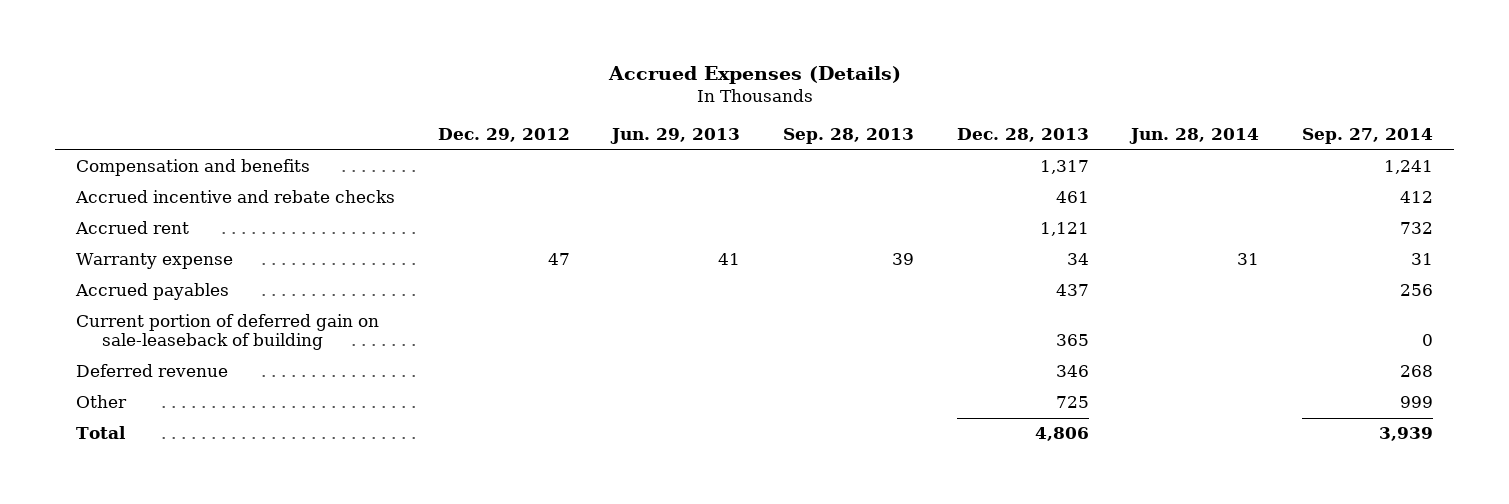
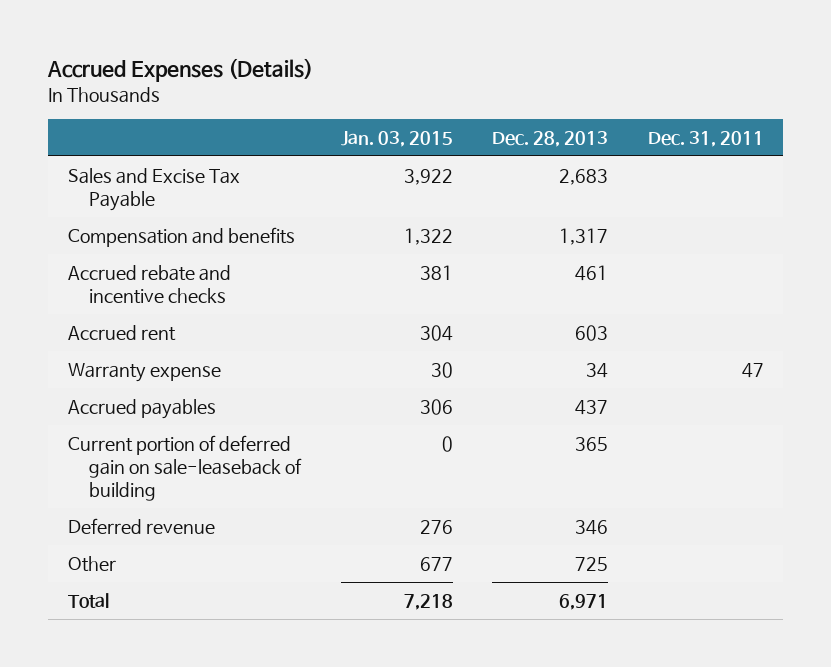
[437,128,570,143] Dec. 29, 2012 -> none
[610,128,741,145] Jun. 29, 2013 -> none
[783,128,915,145] Sep. 28, 2013 -> none
[1129,128,1260,145] Jun. 28, 2014 -> none
[1302,128,1434,145] Sep. 27, 2014 -> none
none -> [340,131,453,148] Jan. 03, 2015
none -> [647,131,764,148] Dec. 31, 2011
none -> [67,167,240,211] Sales and Excise Tax Payable
[75,190,396,204] Accrued incentive and rebate checks -> [67,264,231,304] Accrued rebate and incentive checks
[1039,222,1089,237] 1,121 -> [575,324,609,341] 603
[1034,427,1089,442] 4,806 -> [559,593,609,610] 6,971

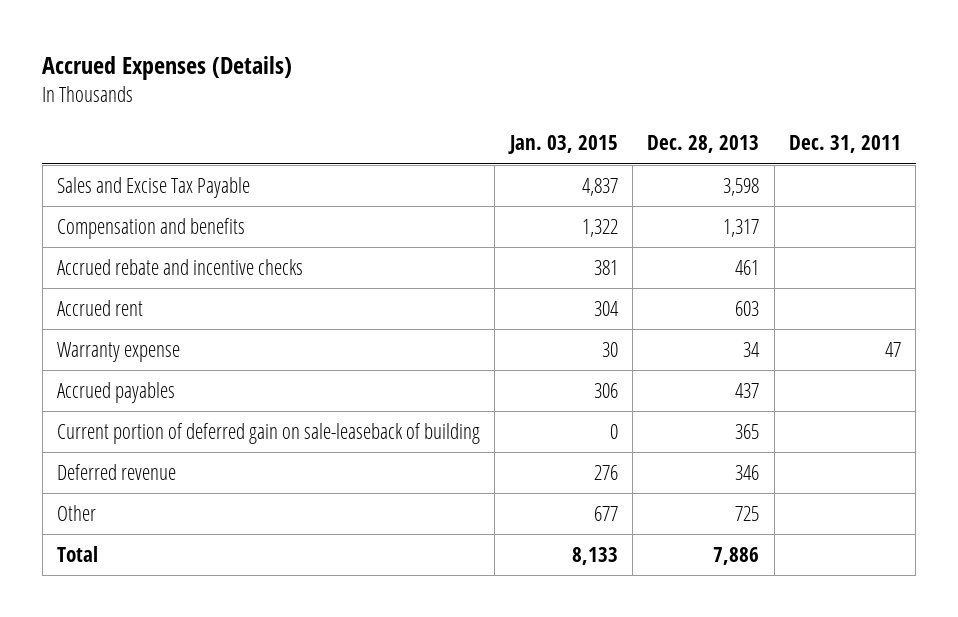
[403,168,453,185] 3,922 -> [581,177,618,196] 4,837
[559,168,609,185] 2,683 -> [723,177,760,196] 3,598
[403,593,453,610] 7,218 -> [571,546,618,565] 8,133
[559,593,609,610] 6,971 -> [713,546,760,565] 7,886

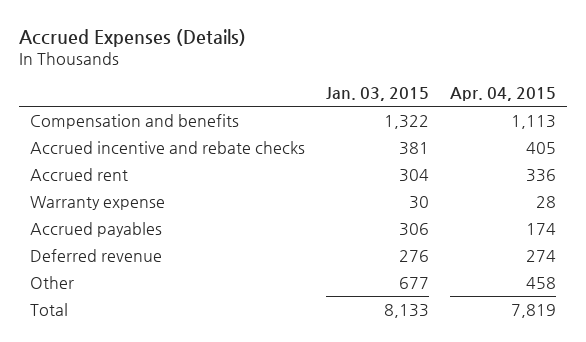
[647,135,760,154] Dec. 28, 2013 -> none
[789,135,902,154] Dec. 31, 2011 -> none
none -> [450,86,557,101] Apr. 04, 2015
[56,176,250,198] Sales and Excise Tax Payable -> none
[56,258,303,275] Accrued rebate and incentive checks -> [29,140,305,154] Accrued incentive and rebate checks
[56,422,480,444] Current portion of deferred gain on sale-leaseback of building -> none

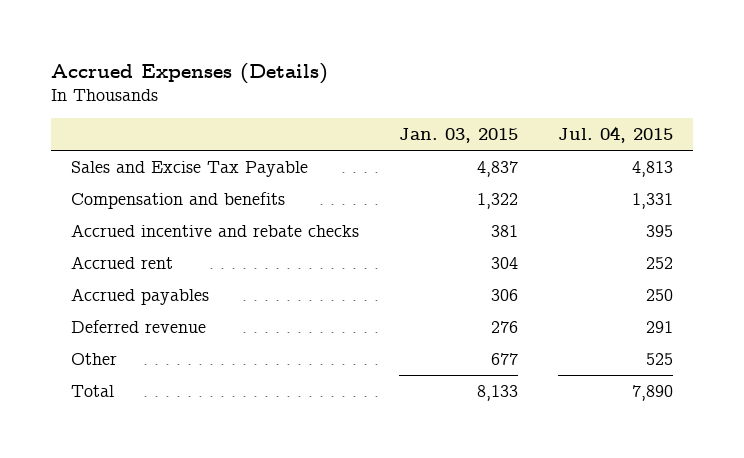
[450,86,557,101] Apr. 04, 2015 -> none
none -> [557,126,673,144] Jul. 04, 2015
none -> [70,160,308,177] Sales and Excise Tax Payable
[29,195,165,210] Warranty expense -> none

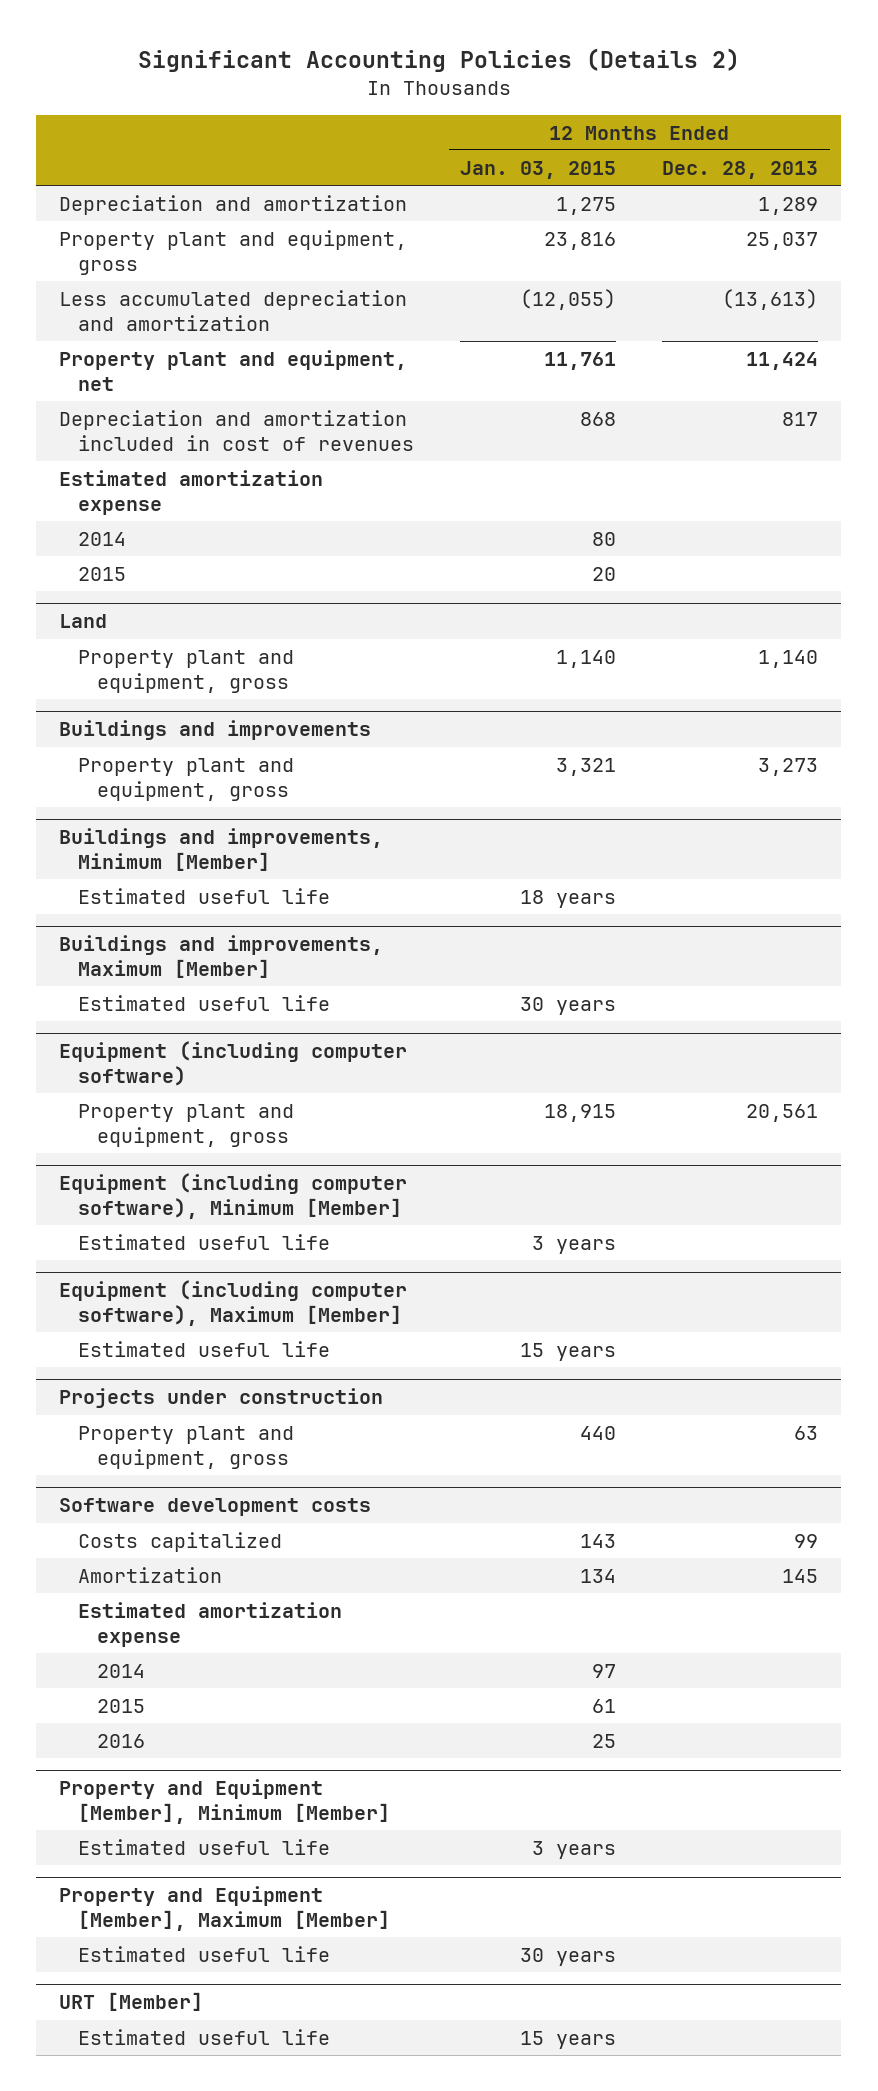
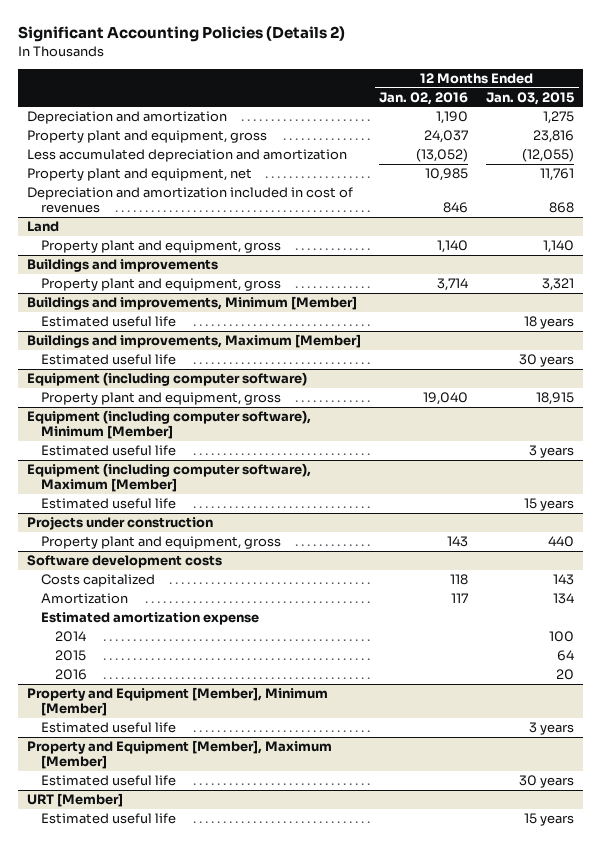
[662,160,819,179] Dec. 28, 2013 -> none
none -> [379,91,469,105] Jan. 02, 2016
[59,469,324,515] Estimated amortization expense -> none
[78,531,127,546] 2014 -> none
[78,566,127,581] 2015 -> none
[592,1663,617,1678] 97 -> [549,631,575,643] 100
[592,1698,617,1713] 61 -> [557,650,575,662] 64
[592,1733,617,1748] 25 -> [556,669,575,681] 20

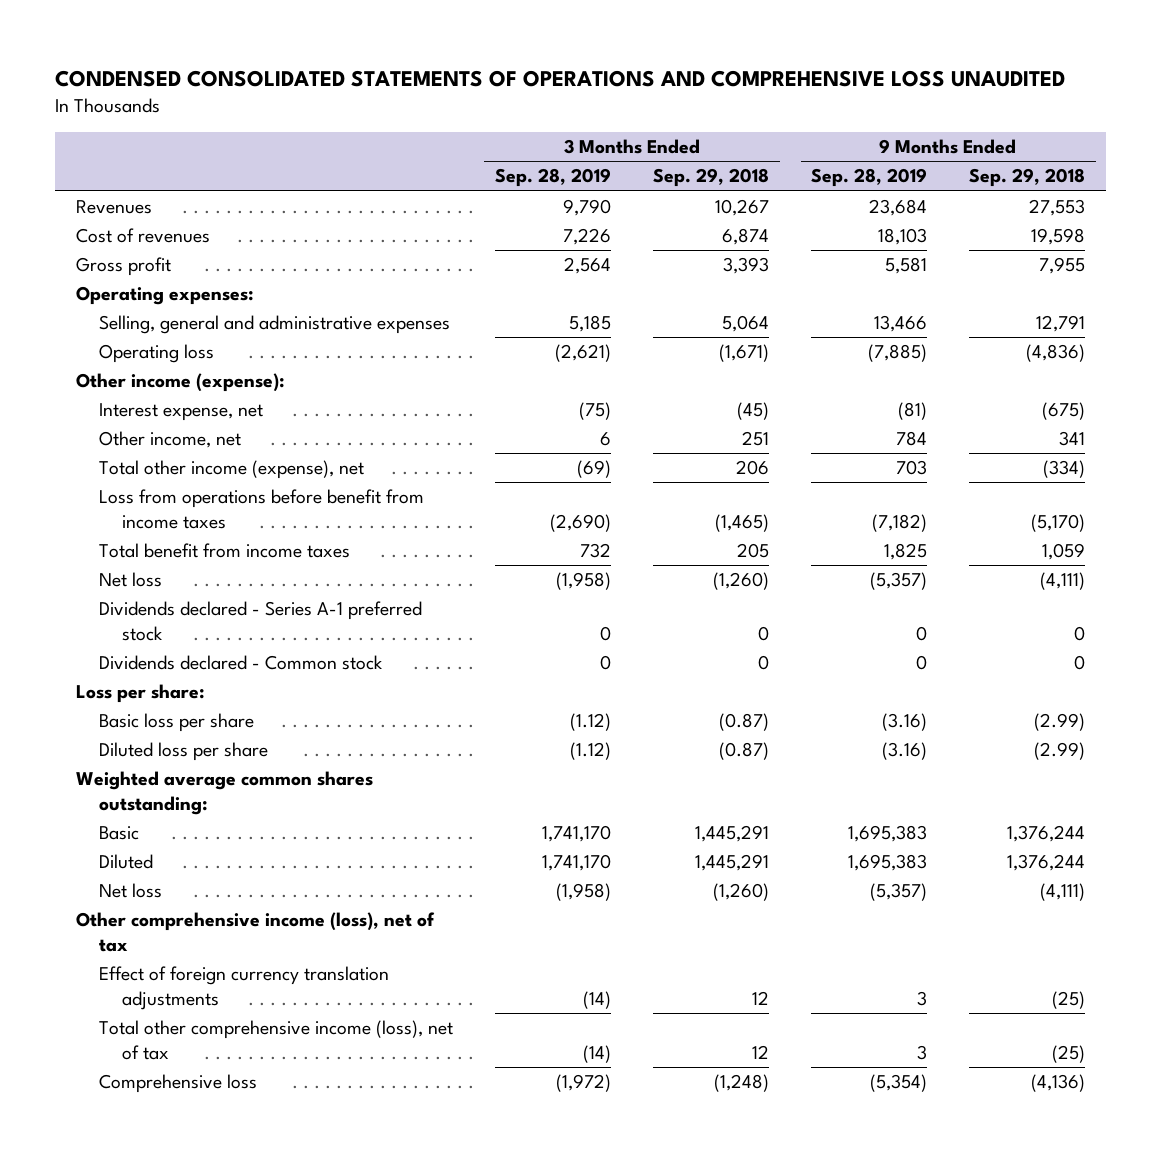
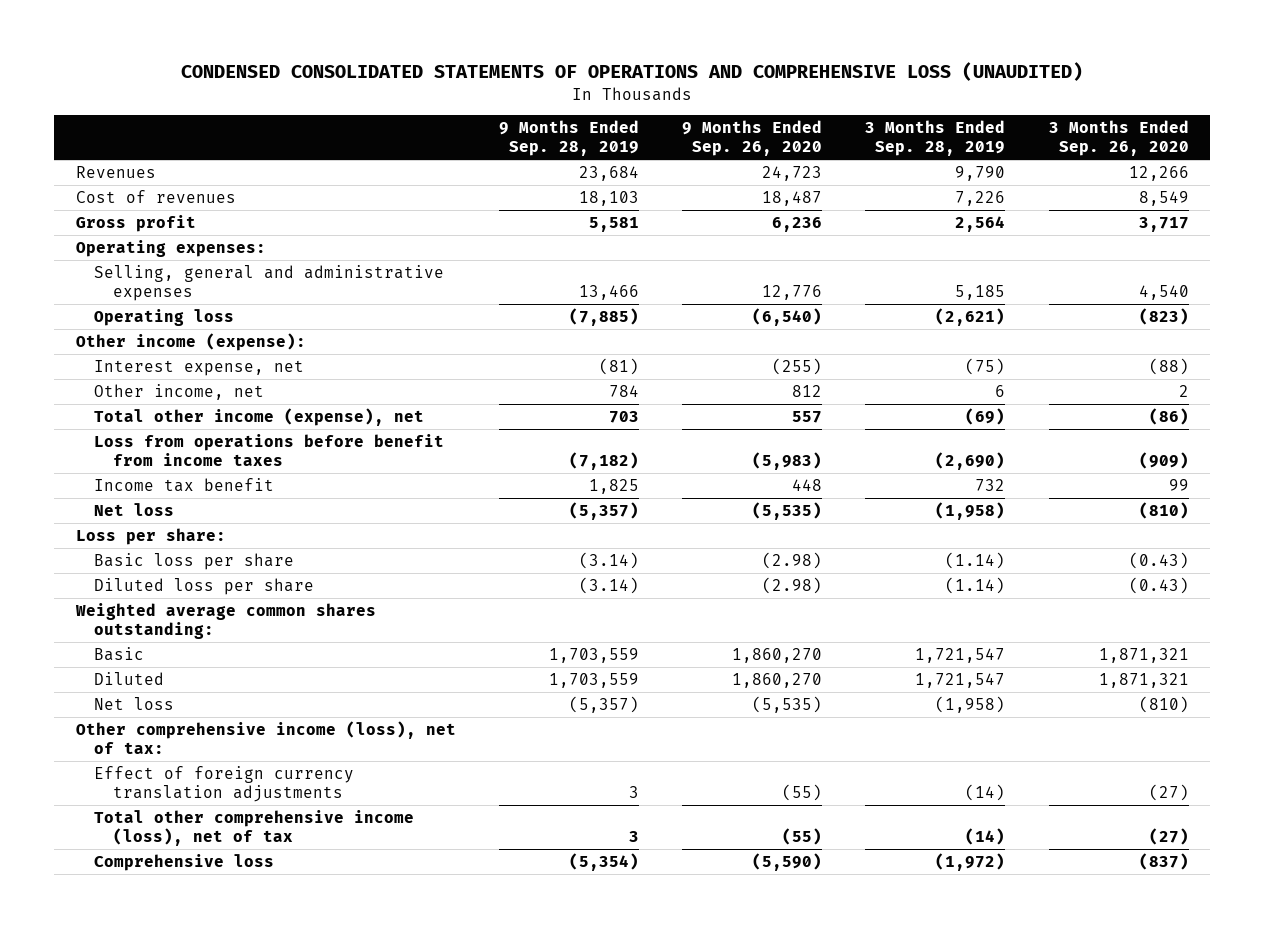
[55,69,1066,87] CONDENSED CONSOLIDATED STATEMENTS OF OPERATIONS AND COMPREHENSIVE LOSS UNAUDITED -> [181,62,1084,82] CONDENSED CONSOLIDATED STATEMENTS OF OPERATIONS AND COMPREHENSIVE LOSS (UNAUDITED)
[653,168,770,188] Sep. 29, 2018 -> none
[969,168,1086,188] Sep. 29, 2018 -> none
none -> [682,120,823,157] 9 Months Ended Sep. 26, 2020
none -> [1048,120,1189,157] 3 Months Ended Sep. 26, 2020
[98,543,350,559] Total benefit from income taxes -> [94,477,275,492] Income tax benefit
[98,601,422,641] Dividends declared - Series A-1 preferred stock -> none
[98,655,383,671] Dividends declared - Common stock -> none
[570,713,612,732] (1.12) -> [945,551,1006,569] (1.14)
[882,713,928,732] (3.16) -> [578,551,639,569] (3.14)
[570,742,612,761] (1.12) -> [945,576,1006,594] (1.14)
[882,742,928,761] (3.16) -> [578,576,639,594] (3.14)
[542,825,612,843] 1,741,170 -> [915,647,1006,663] 1,721,547
[848,825,928,843] 1,695,383 -> [548,647,639,663] 1,703,559
[542,854,612,872] 1,741,170 -> [915,672,1006,688] 1,721,547
[848,854,928,872] 1,695,383 -> [548,672,639,688] 1,703,559
[76,912,436,952] Other comprehensive income (loss), net of tax -> [75,720,456,754] Other comprehensive income (loss), net of tax:

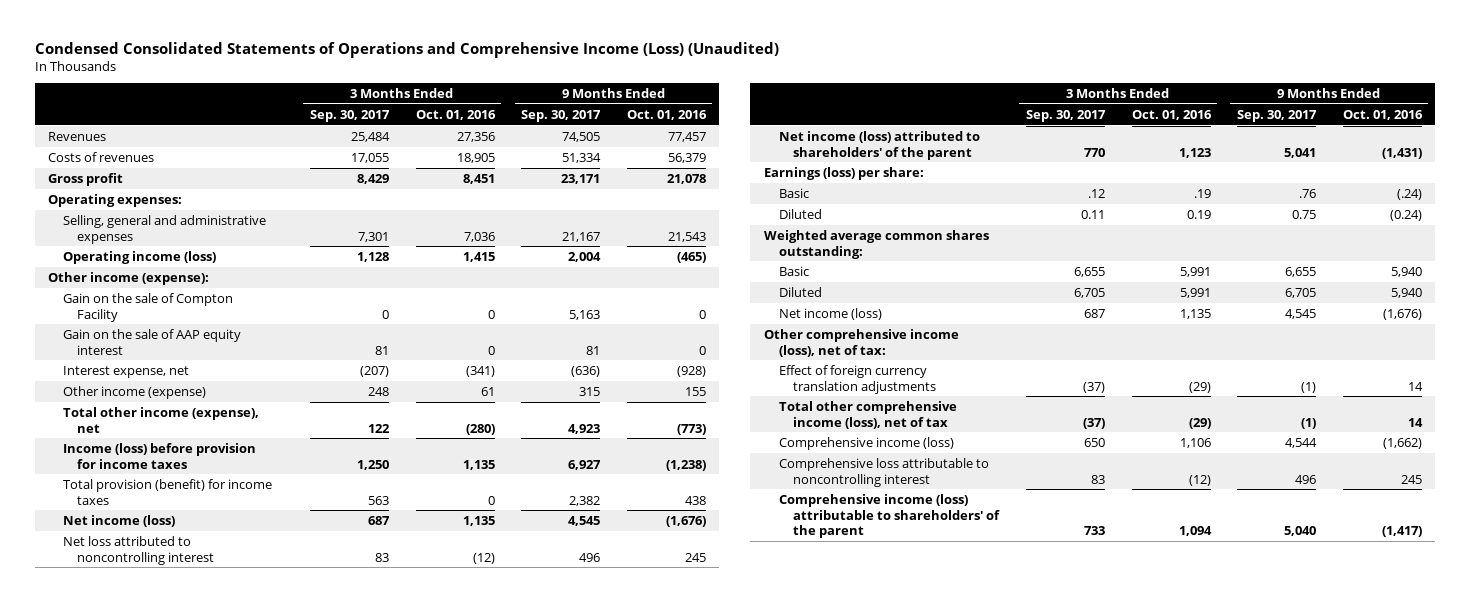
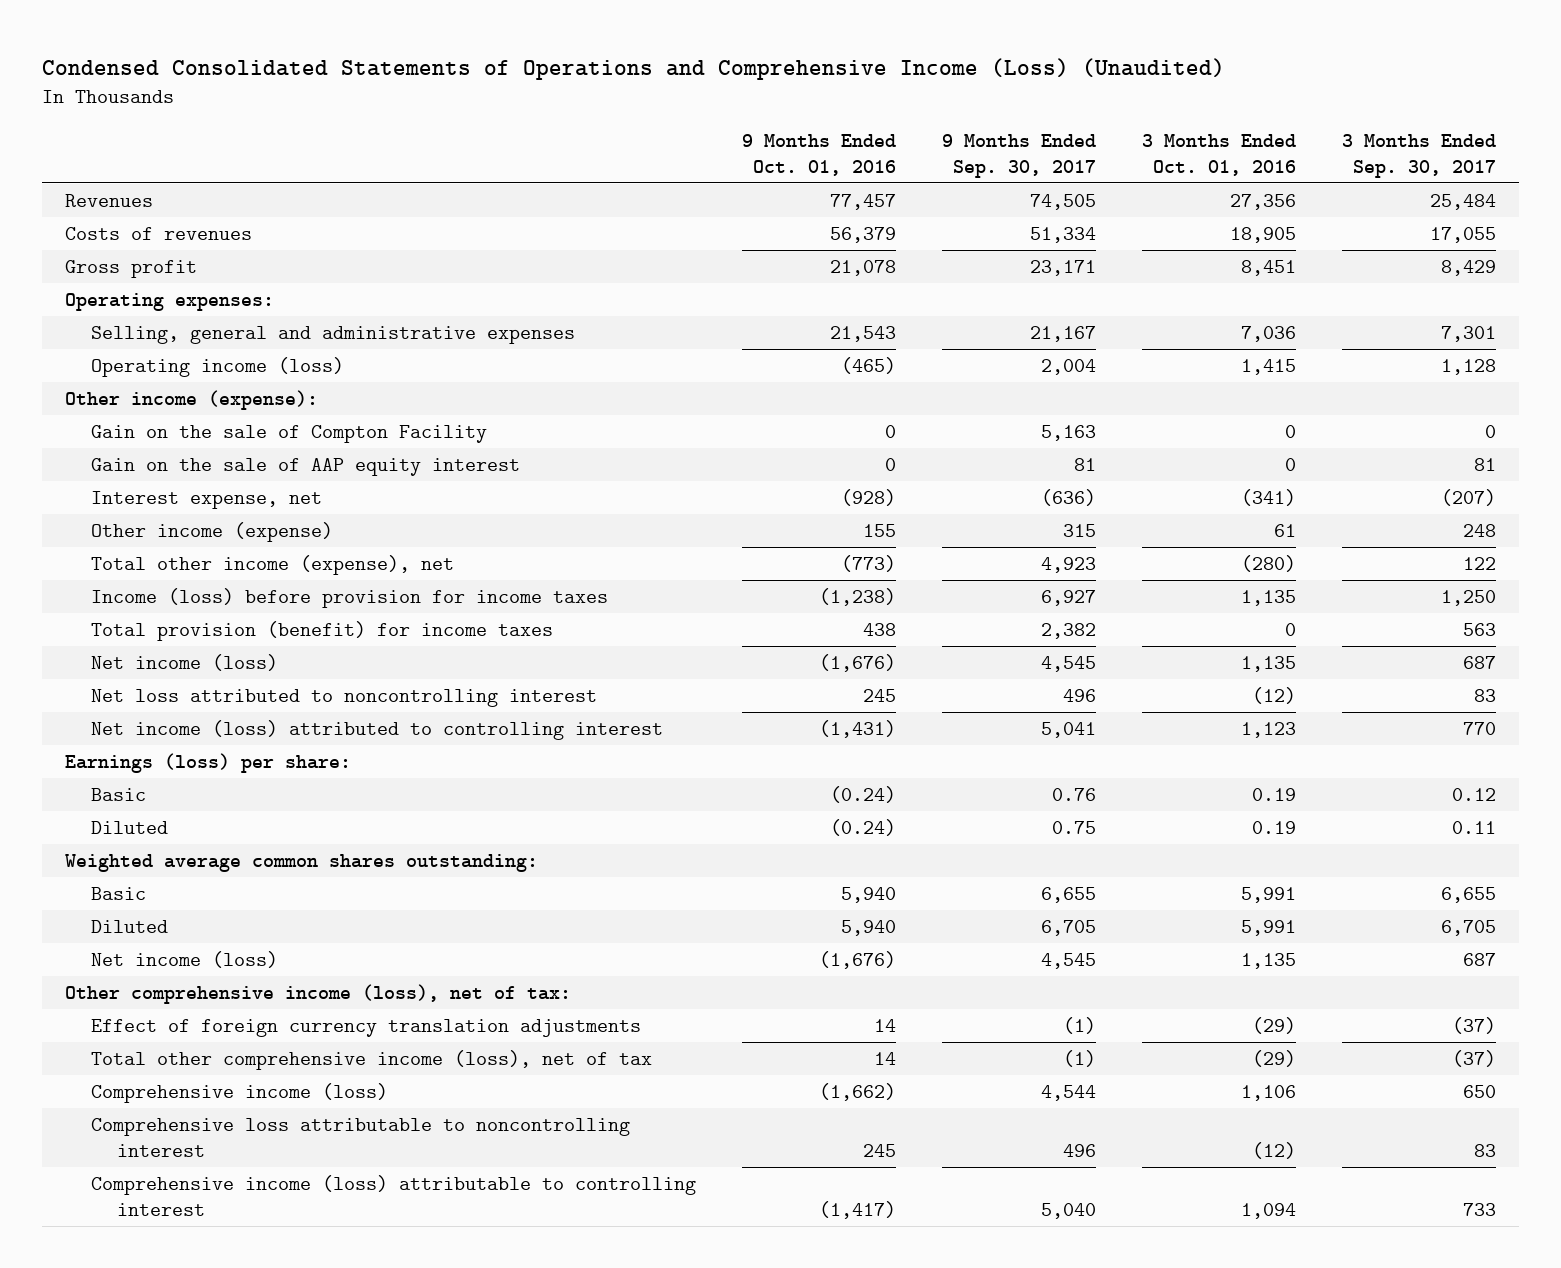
[778,130,980,160] Net income (loss) attributed to shareholders' of the parent -> [90,719,663,740] Net income (loss) attributed to controlling interest
[1087,188,1105,198] .12 -> [1452,787,1497,801] 0.12
[1193,188,1211,198] .19 -> [1251,787,1296,801] 0.19
[1299,188,1317,198] .76 -> [1051,787,1096,801] 0.76
[1396,188,1422,200] (.24) -> [829,785,896,803] (0.24)
[778,493,1001,539] Comprehensive income (loss) attributable to shareholders' of the parent -> [90,1174,696,1216] Comprehensive income (loss) attributable to controlling interest

